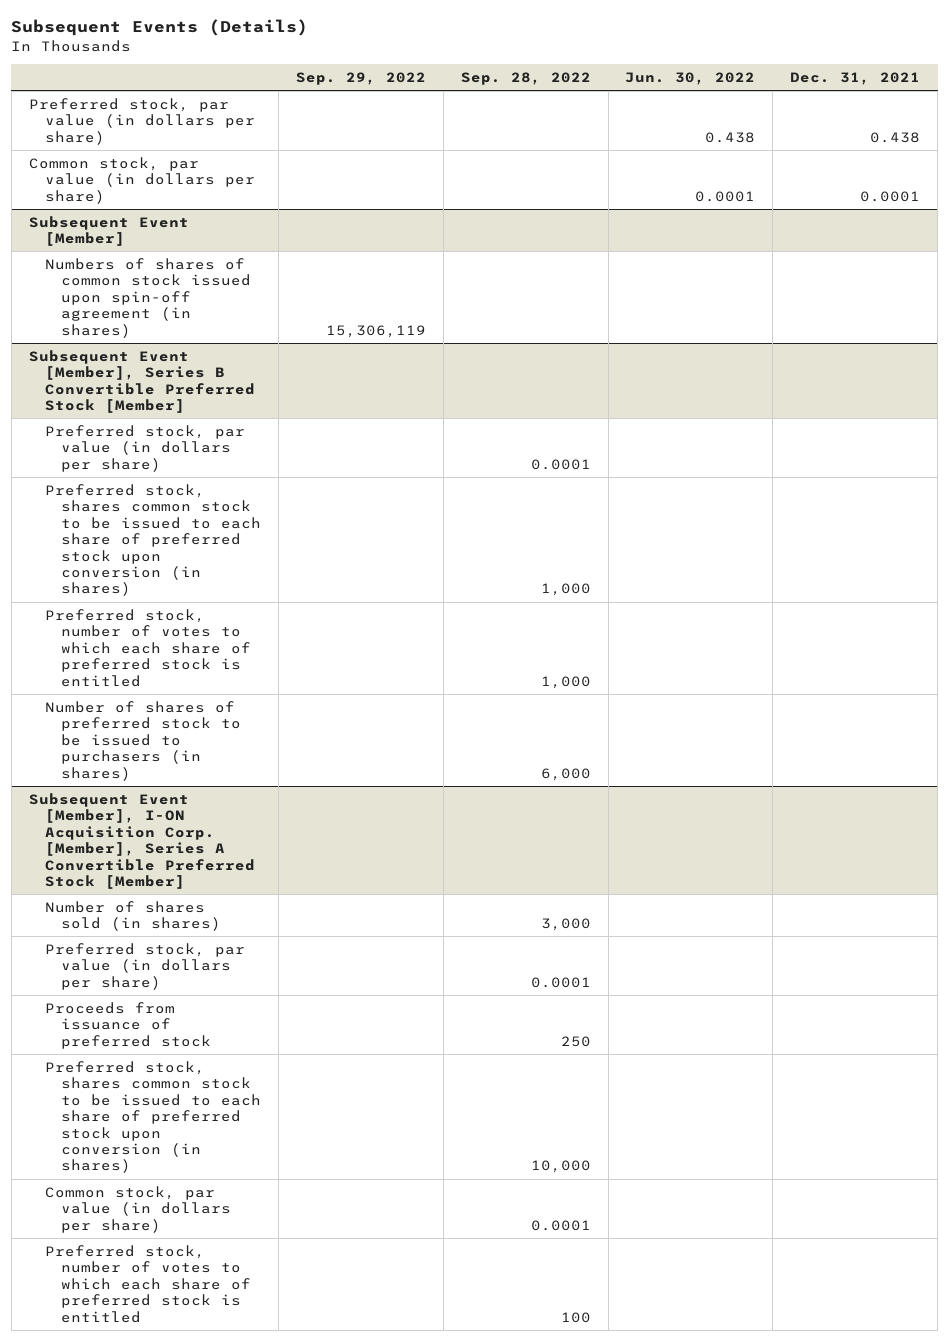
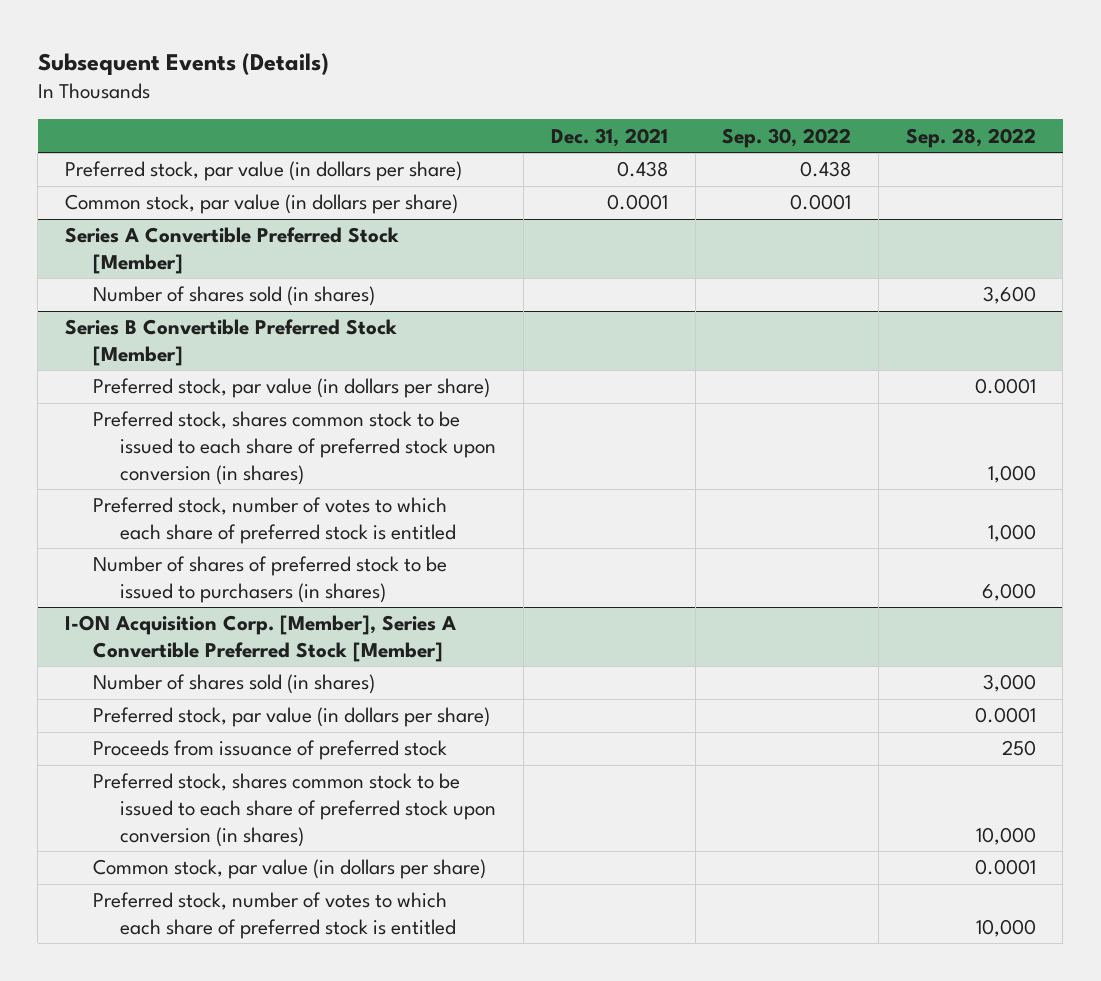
[295,71,426,85] Sep. 29, 2022 -> none
[625,71,756,85] Jun. 30, 2022 -> none
none -> [722,127,852,148] Sep. 30, 2022
[28,215,189,247] Subsequent Event [Member] -> none
[44,257,251,338] Numbers of shares of common stock issued upon spin-off agreement (in shares) -> none
none -> [65,227,400,275] Series A Convertible Preferred Stock [Member]
none -> [92,286,375,307] Number of shares sold (in shares)
[28,349,255,414] Subsequent Event [Member], Series B Convertible Preferred Stock [Member] -> [65,319,398,367] Series B Convertible Preferred Stock [Member]
[28,792,255,889] Subsequent Event [Member], I-ON Acquisition Corp. [Member], Series A Convertible Preferred Stock [Member] -> [65,615,457,663] I-ON Acquisition Corp. [Member], Series A Convertible Preferred Stock [Member]
[560,1311,591,1323] 100 -> [975,919,1036,938] 10,000

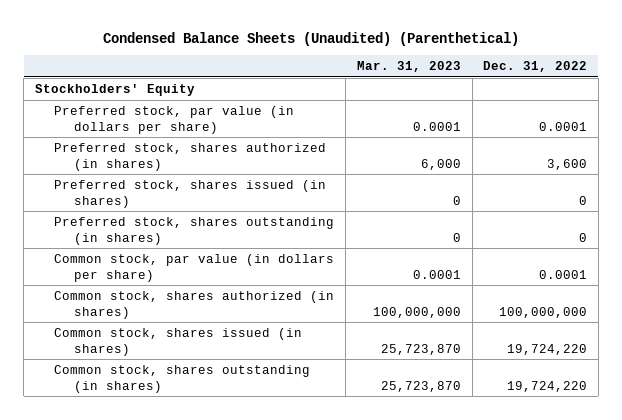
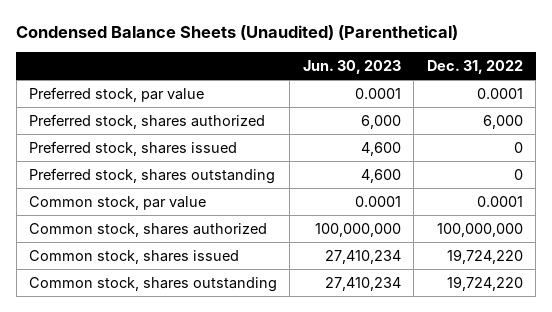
[356,61,461,73] Mar. 31, 2023 -> none
none -> [302,60,401,75] Jun. 30, 2023
[35,83,196,96] Stockholders' Equity -> none
[54,105,295,134] Preferred stock, par value (in dollars per share) -> [28,86,204,102] Preferred stock, par value
[54,142,327,171] Preferred stock, shares authorized (in shares) -> [28,113,265,129] Preferred stock, shares authorized
[547,158,588,170] 3,600 -> [482,114,523,129] 6,000
[54,179,327,208] Preferred stock, shares issued (in shares) -> [28,140,237,156] Preferred stock, shares issued
[54,216,335,245] Preferred stock, shares outstanding (in shares) -> [28,167,275,184] Preferred stock, shares outstanding
[54,253,335,282] Common stock, par value (in dollars per share) -> [28,195,206,210] Common stock, par value
[54,290,335,319] Common stock, shares authorized (in shares) -> [28,222,267,237] Common stock, shares authorized
[54,327,303,356] Common stock, shares issued (in shares) -> [28,249,239,264] Common stock, shares issued
[54,364,311,393] Common stock, shares outstanding (in shares) -> [28,276,277,292] Common stock, shares outstanding

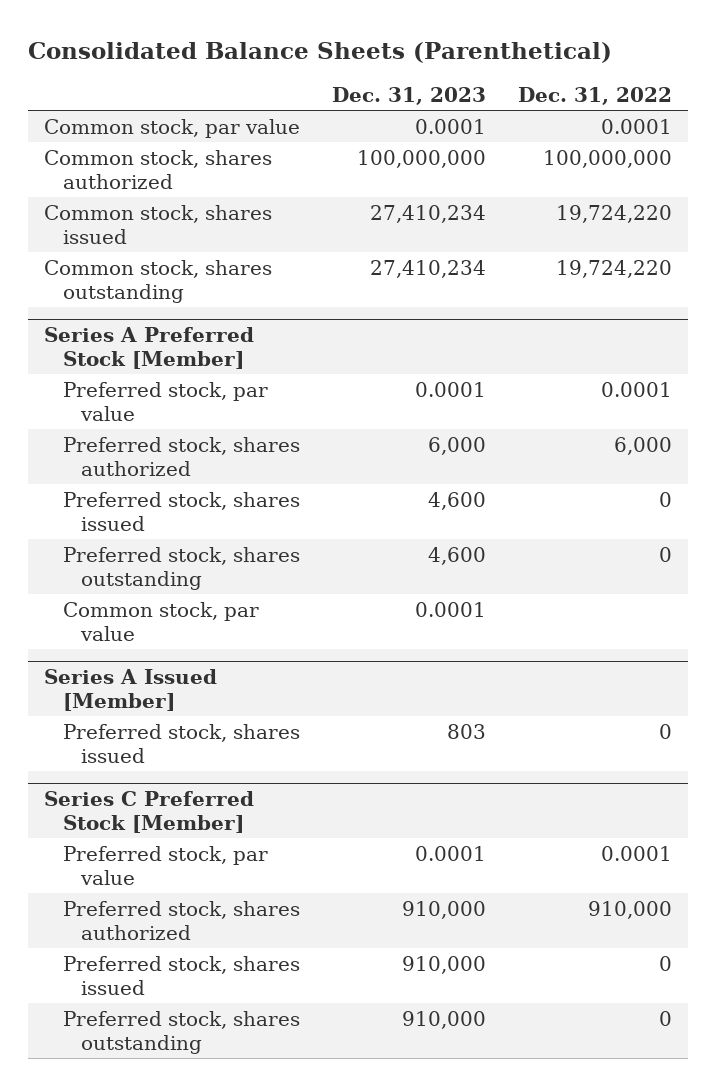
[16,25,459,41] Condensed Balance Sheets (Unaudited) (Parenthetical) -> [28,42,613,64] Consolidated Balance Sheets (Parenthetical)
[302,60,401,75] Jun. 30, 2023 -> none
none -> [332,86,487,105] Dec. 31, 2023
[28,86,204,102] Preferred stock, par value -> none
[28,113,265,129] Preferred stock, shares authorized -> none
[28,140,237,156] Preferred stock, shares issued -> none
[28,167,275,184] Preferred stock, shares outstanding -> none
none -> [44,326,255,369] Series A Preferred Stock [Member]
none -> [62,381,268,421] Preferred stock, par value
none -> [62,436,300,476] Preferred stock, shares authorized
none -> [62,491,300,531] Preferred stock, shares issued
none -> [62,546,300,590] Preferred stock, shares outstanding
none -> [62,601,259,641] Common stock, par value
none -> [44,668,218,711] Series A Issued [Member]
none -> [62,723,300,763] Preferred stock, shares issued
none -> [44,790,255,833] Series C Preferred Stock [Member]
none -> [62,845,268,885] Preferred stock, par value
none -> [62,900,300,940] Preferred stock, shares authorized
none -> [62,955,300,995] Preferred stock, shares issued
none -> [62,1010,300,1054] Preferred stock, shares outstanding

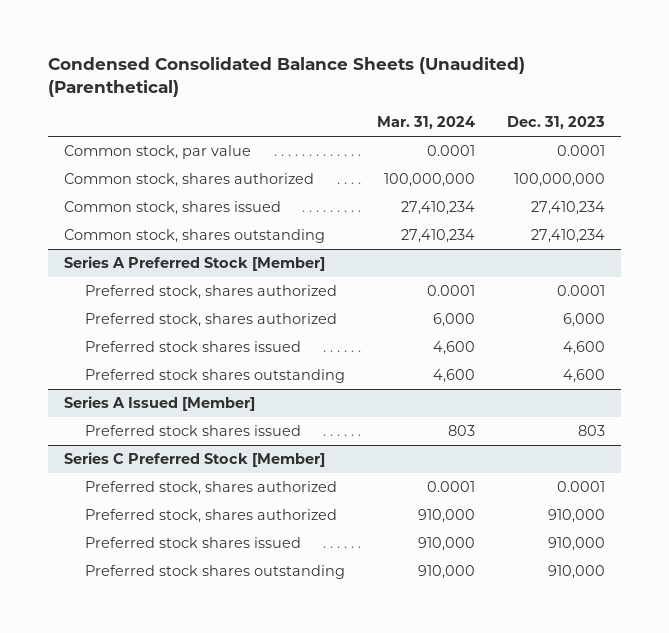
[28,42,613,64] Consolidated Balance Sheets (Parenthetical) -> [47,57,525,98] Condensed Consolidated Balance Sheets (Unaudited) (Parenthetical)
[518,86,673,105] Dec. 31, 2022 -> none
none -> [376,116,475,130] Mar. 31, 2024
[62,381,268,421] Preferred stock, par value -> [84,285,337,300] Preferred stock, shares authorized
[62,601,259,641] Common stock, par value -> none
[62,491,300,531] Preferred stock, shares issued -> [84,341,301,353] Preferred stock shares issued
[62,546,300,590] Preferred stock, shares outstanding -> [84,369,345,384] Preferred stock shares outstanding
[62,723,300,763] Preferred stock, shares issued -> [84,425,301,437] Preferred stock shares issued
[62,845,268,885] Preferred stock, par value -> [84,481,337,496] Preferred stock, shares authorized
[62,955,300,995] Preferred stock, shares issued -> [84,537,301,549] Preferred stock shares issued
[62,1010,300,1054] Preferred stock, shares outstanding -> [84,565,345,580] Preferred stock shares outstanding

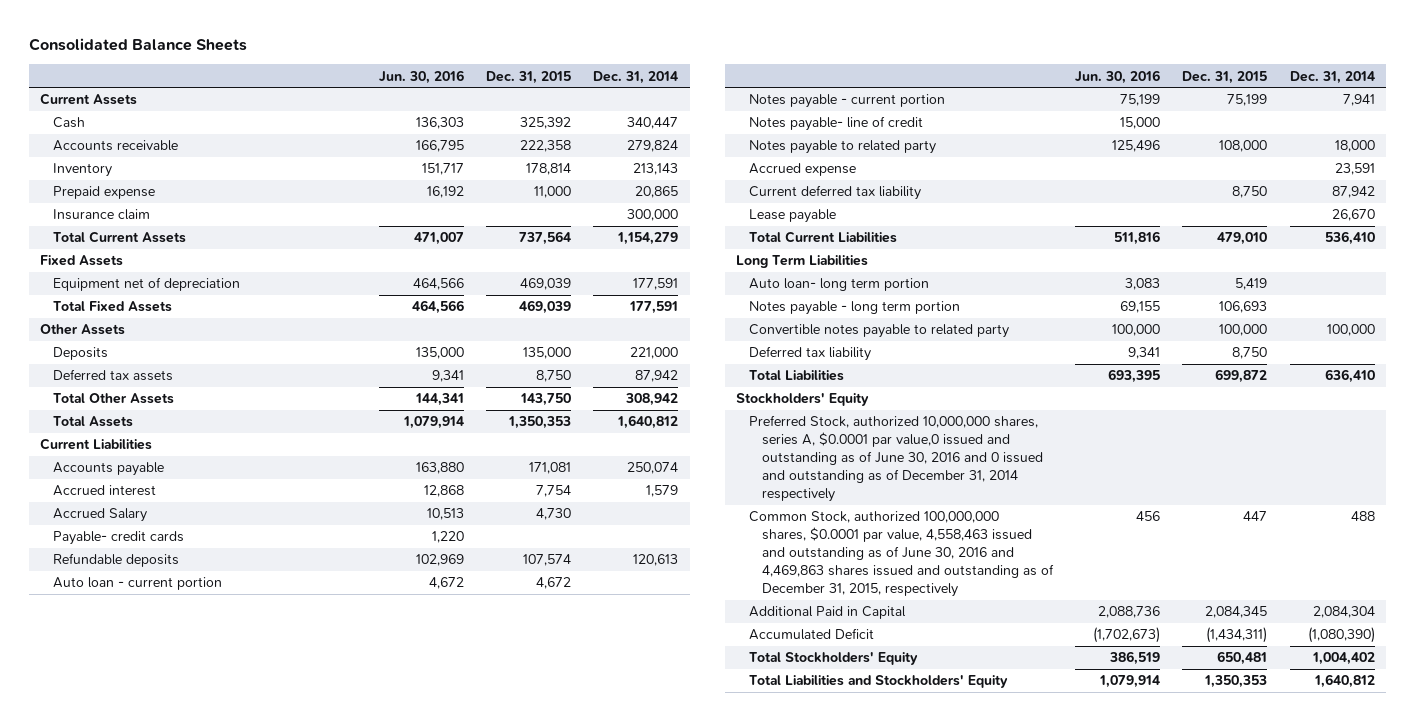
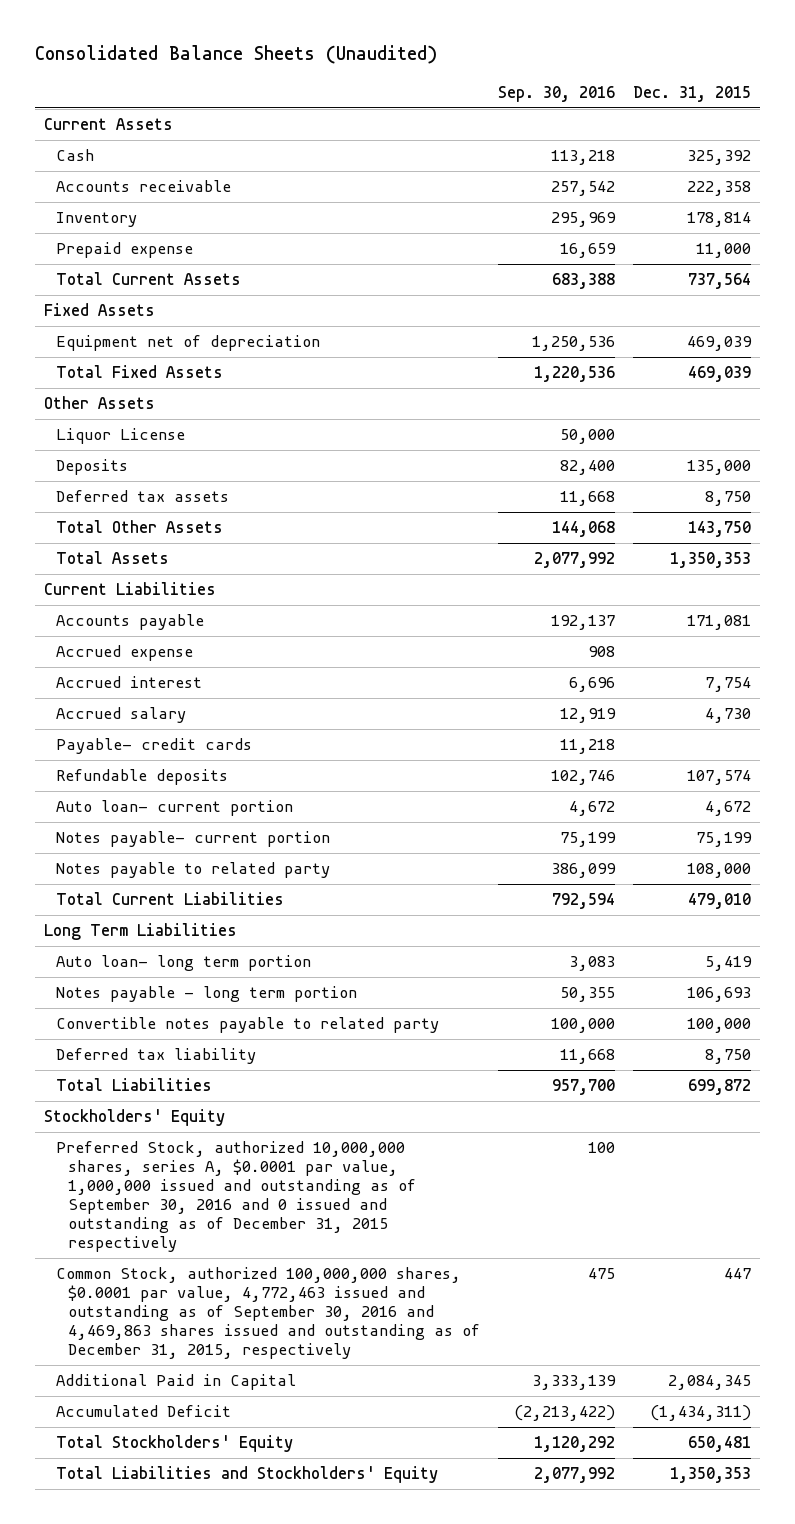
[28,38,247,52] Consolidated Balance Sheets -> [34,45,437,65] Consolidated Balance Sheets (Unaudited)
[379,69,465,84] Jun. 30, 2016 -> none
[593,70,679,84] Dec. 31, 2014 -> none
none -> [498,85,616,102] Sep. 30, 2016
[52,209,150,221] Insurance claim -> none
none -> [55,428,185,445] Liquor License
[748,163,856,177] Accrued expense -> [55,645,193,662] Accrued expense
[52,508,147,523] Accrued Salary -> [55,707,186,724] Accrued salary
[748,116,923,132] Notes payable- line of credit -> none
[52,577,222,591] Auto loan - current portion -> [55,800,293,817] Auto loan- current portion
[748,94,945,109] Notes payable - current portion -> [55,831,330,848] Notes payable- current portion
[748,185,921,201] Current deferred tax liability -> none
[748,209,836,224] Lease payable -> none
[748,415,1044,503] Preferred Stock, authorized 10,000,000 shares, series A, $0.0001 par value,0 issued and outstanding as of June 30, 2016 and 0 issued and outstanding as of December 31, 2014 respectively -> [55,1141,417,1253] Preferred Stock, authorized 10,000,000 shares, series A, $0.0001 par value, 1,000,000 issued and outstanding as of September 30, 2016 and 0 issued and outstanding as of December 31, 2015 respectively
[748,511,1055,598] Common Stock, authorized 100,000,000 shares, $0.0001 par value, 4,558,463 issued and outstanding as of June 30, 2016 and 4,469,863 shares issued and outstanding as of December 31, 2015, respectively -> [55,1267,481,1360] Common Stock, authorized 100,000,000 shares, $0.0001 par value, 4,772,463 issued and outstanding as of September 30, 2016 and 4,469,863 shares issued and outstanding as of December 31, 2015, respectively

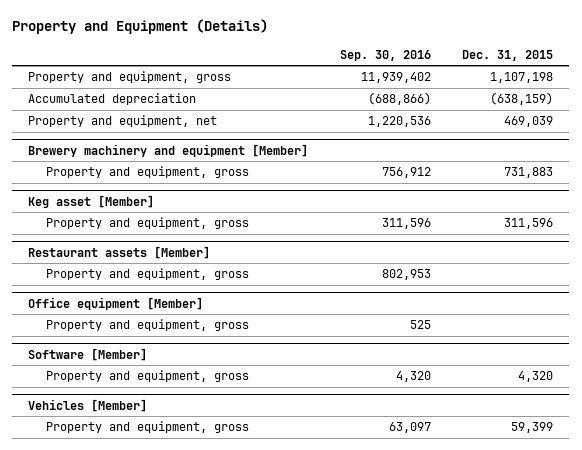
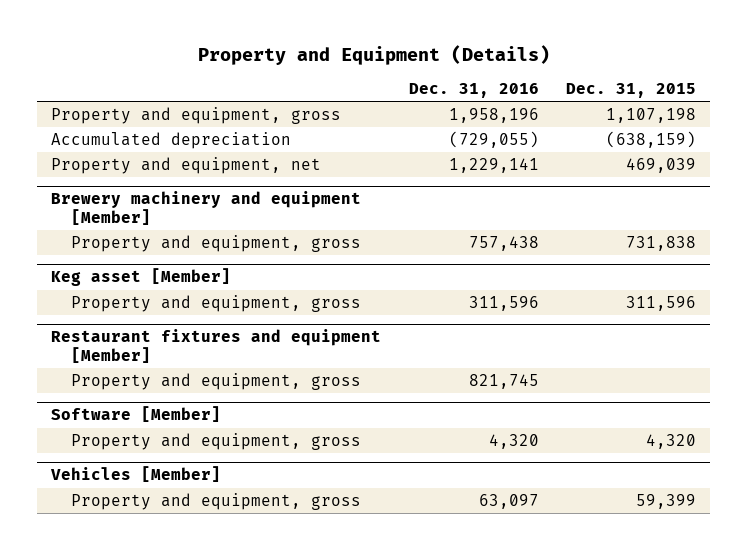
[339,49,431,61] Sep. 30, 2016 -> none
none -> [408,83,539,99] Dec. 31, 2016
[504,167,554,179] 731,883 -> [626,235,697,251] 731,838
[28,246,211,260] Restaurant assets [Member] -> none
[45,268,249,281] Property and equipment, gross -> none
[28,297,204,311] Office equipment [Member] -> none
none -> [50,329,381,364] Restaurant fixtures and equipment [Member]

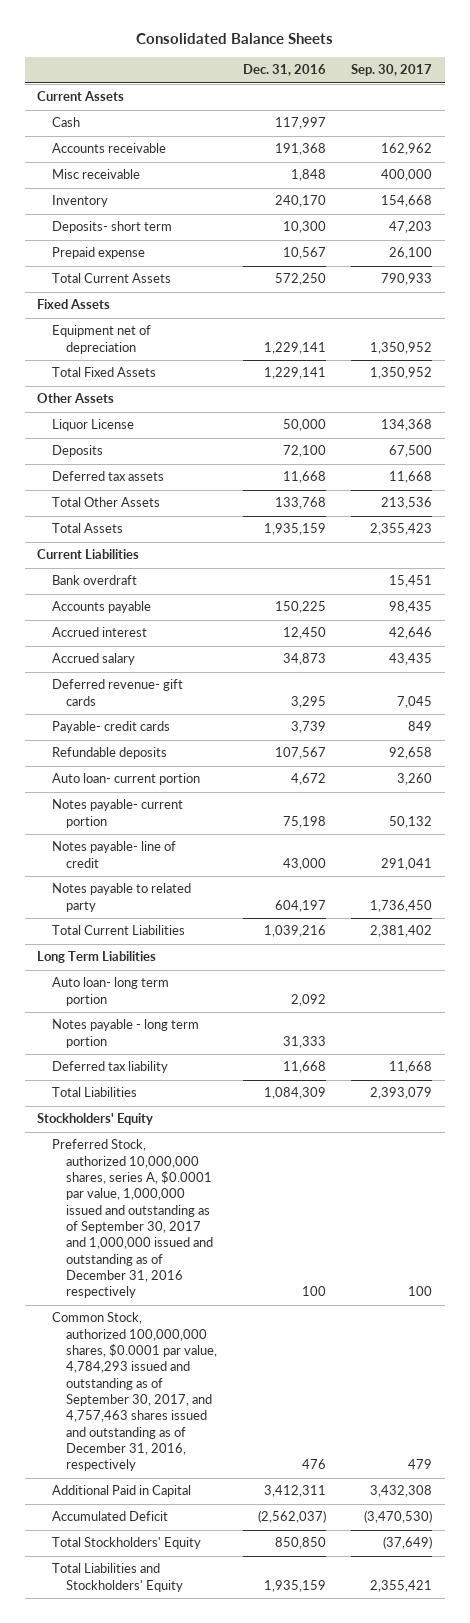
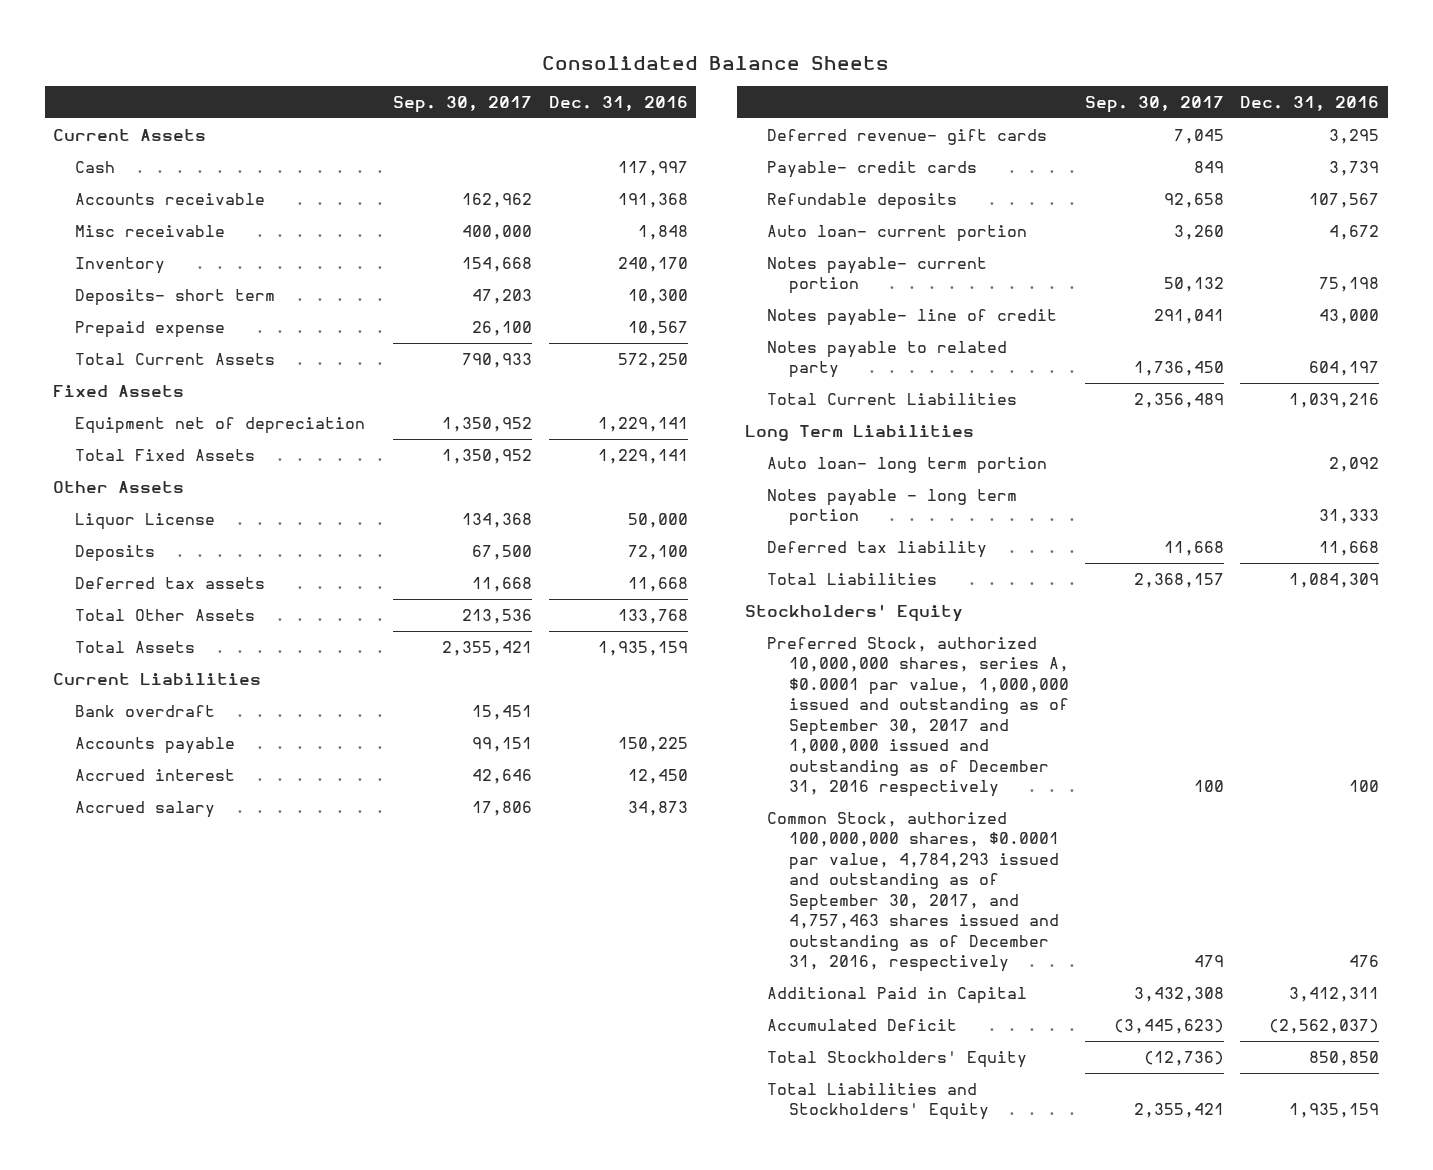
[370,523,433,536] 2,355,423 -> [442,640,533,656] 2,355,421
[389,601,433,614] 98,435 -> [472,736,533,752] 99,151
[389,653,433,666] 43,435 -> [472,800,533,816] 17,806
[370,925,433,938] 2,381,402 -> [1133,392,1224,408] 2,356,489
[370,1087,433,1100] 2,393,079 -> [1133,572,1224,588] 2,368,157
[364,1510,433,1524] (3,470,530) -> [1113,1018,1224,1034] (3,445,623)
[383,1536,433,1550] (37,649) -> [1143,1050,1224,1066] (12,736)

